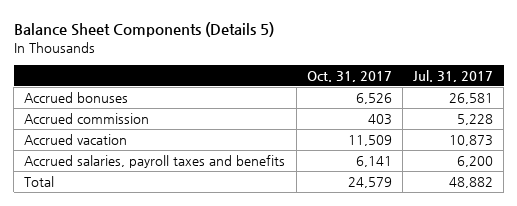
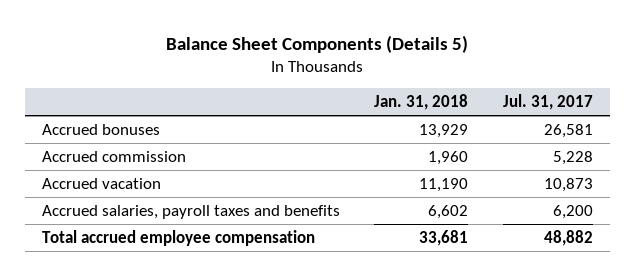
[306,70,392,82] Oct. 31, 2017 -> none
none -> [374,94,469,111] Jan. 31, 2018
[24,175,55,187] Total -> [41,229,315,246] Total accrued employee compensation

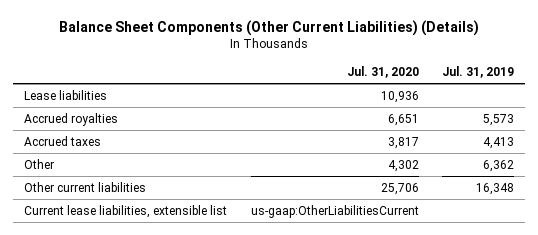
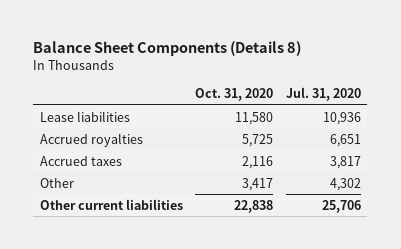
[59,19,480,36] Balance Sheet Components (Other Current Liabilities) (Details) -> [33,40,302,56] Balance Sheet Components (Details 8)
[441,65,514,78] Jul. 31, 2019 -> none
none -> [195,88,274,102] Oct. 31, 2020
[24,204,228,218] Current lease liabilities, extensible list -> none

